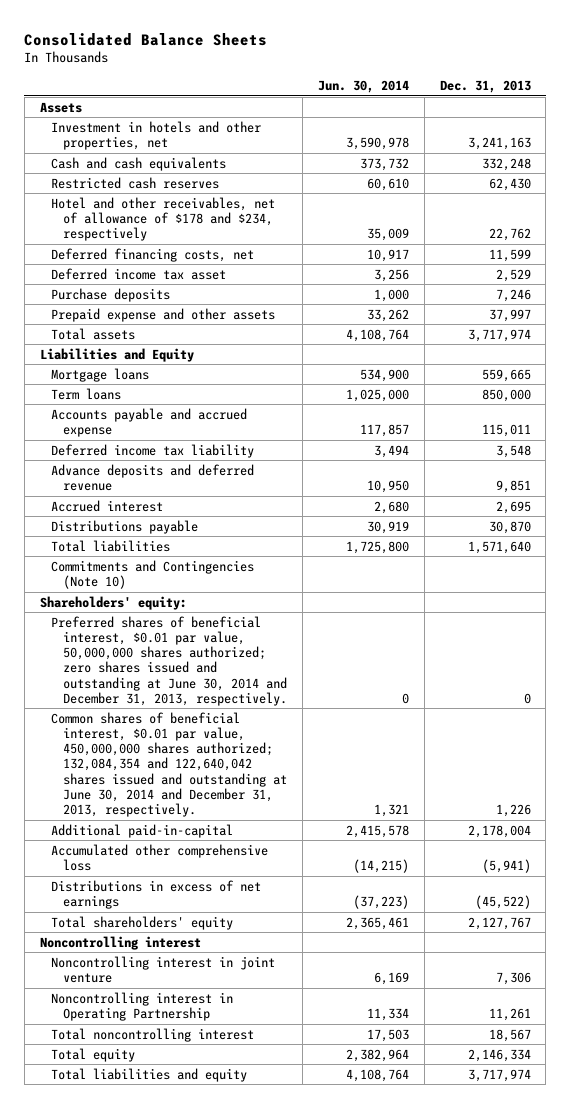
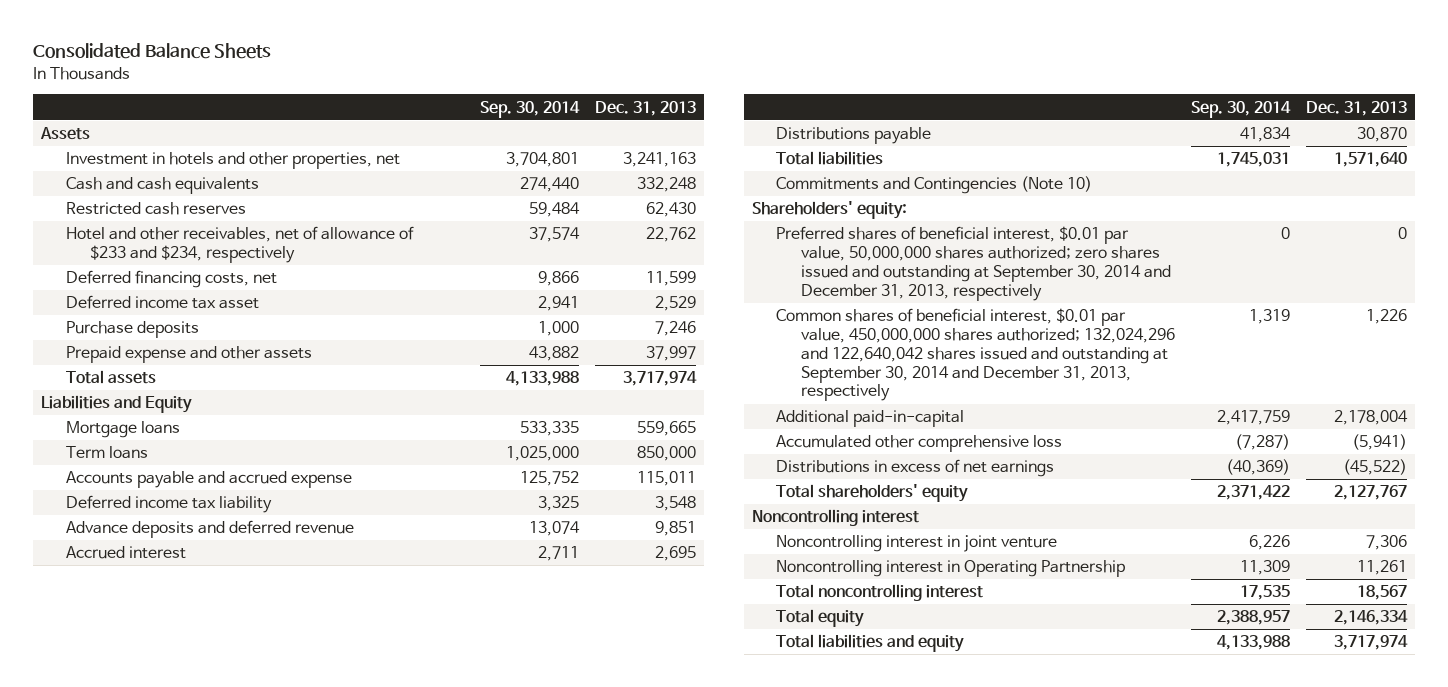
[317,79,409,93] Jun. 30, 2014 -> none
none -> [480,100,581,118] Sep. 30, 2014
[51,196,276,242] Hotel and other receivables, net of allowance of $178 and $234, respectively -> [65,226,414,264] Hotel and other receivables, net of allowance of $233 and $234, respectively
[51,615,288,706] Preferred shares of beneficial interest, $0.01 par value, 50,000,000 shares authorized; zero shares issued and outstanding at June 30, 2014 and December 31, 2013, respectively. -> [776,226,1172,301] Preferred shares of beneficial interest, $0.01 par value, 50,000,000 shares authorized; zero shares issued and outstanding at September 30, 2014 and December 31, 2013, respectively
[51,711,288,817] Common shares of beneficial interest, $0.01 par value, 450,000,000 shares authorized; 132,084,354 and 122,640,042 shares issued and outstanding at June 30, 2014 and December 31, 2013, respectively. -> [776,308,1176,402] Common shares of beneficial interest, $0.01 par value, 450,000,000 shares authorized; 132,024,296 and 122,640,042 shares issued and outstanding at September 30, 2014 and December 31, 2013, respectively

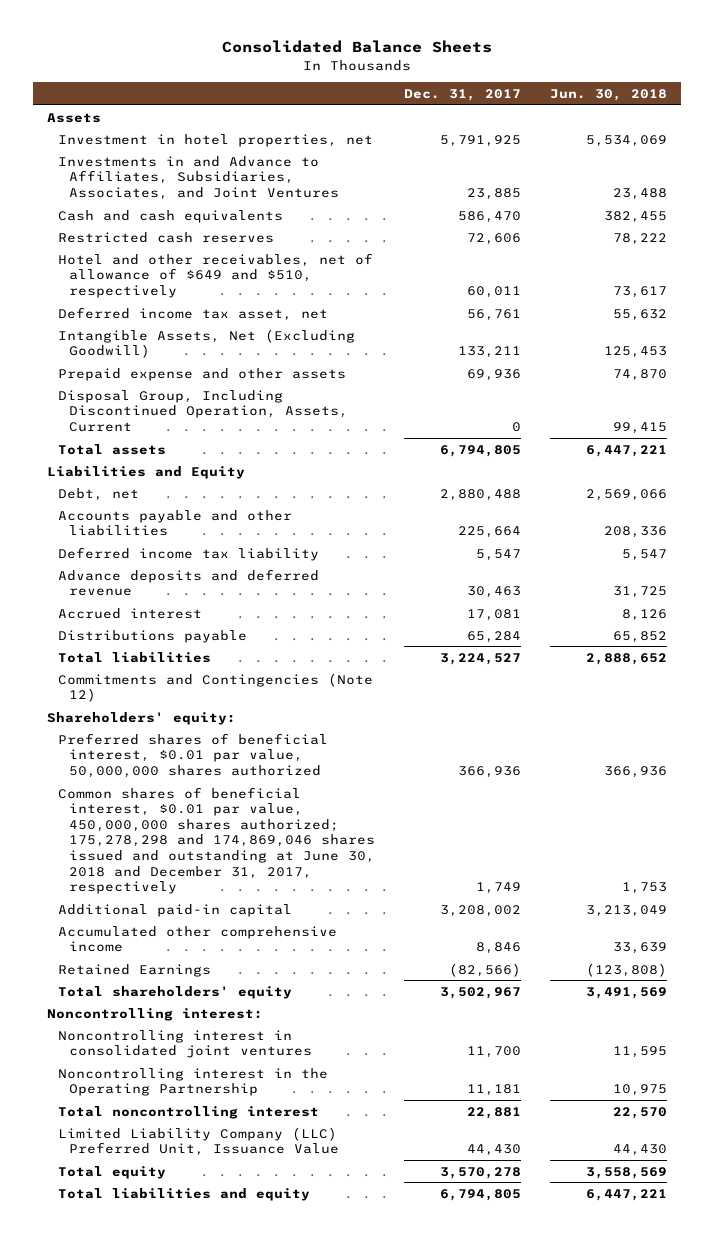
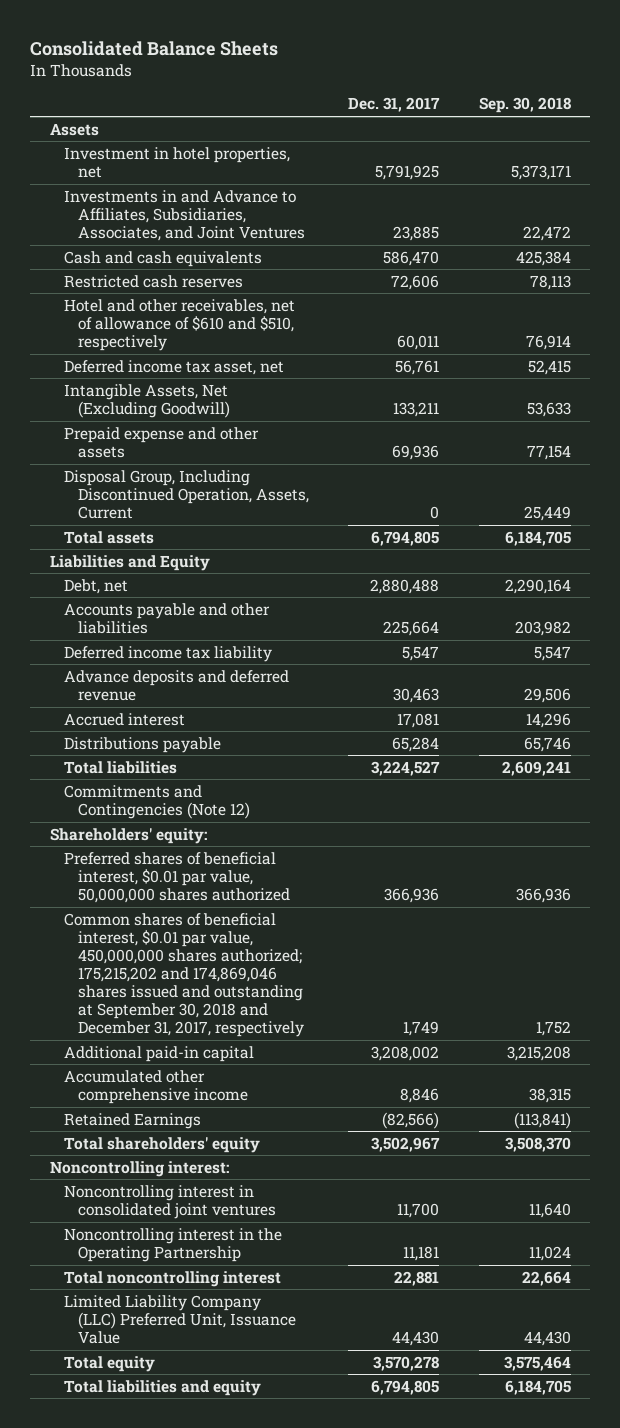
[549,88,667,101] Jun. 30, 2018 -> none
none -> [478,97,571,114] Sep. 30, 2018
[57,252,373,298] Hotel and other receivables, net of allowance of $649 and $510, respectively -> [64,298,296,352] Hotel and other receivables, net of allowance of $610 and $510, respectively
[57,786,375,895] Common shares of beneficial interest, $0.01 par value, 450,000,000 shares authorized; 175,278,298 and 174,869,046 shares issued and outstanding at June 30, 2018 and December 31, 2017, respectively -> [64,912,305,1038] Common shares of beneficial interest, $0.01 par value, 450,000,000 shares authorized; 175,215,202 and 174,869,046 shares issued and outstanding at September 30, 2018 and December 31, 2017, respectively

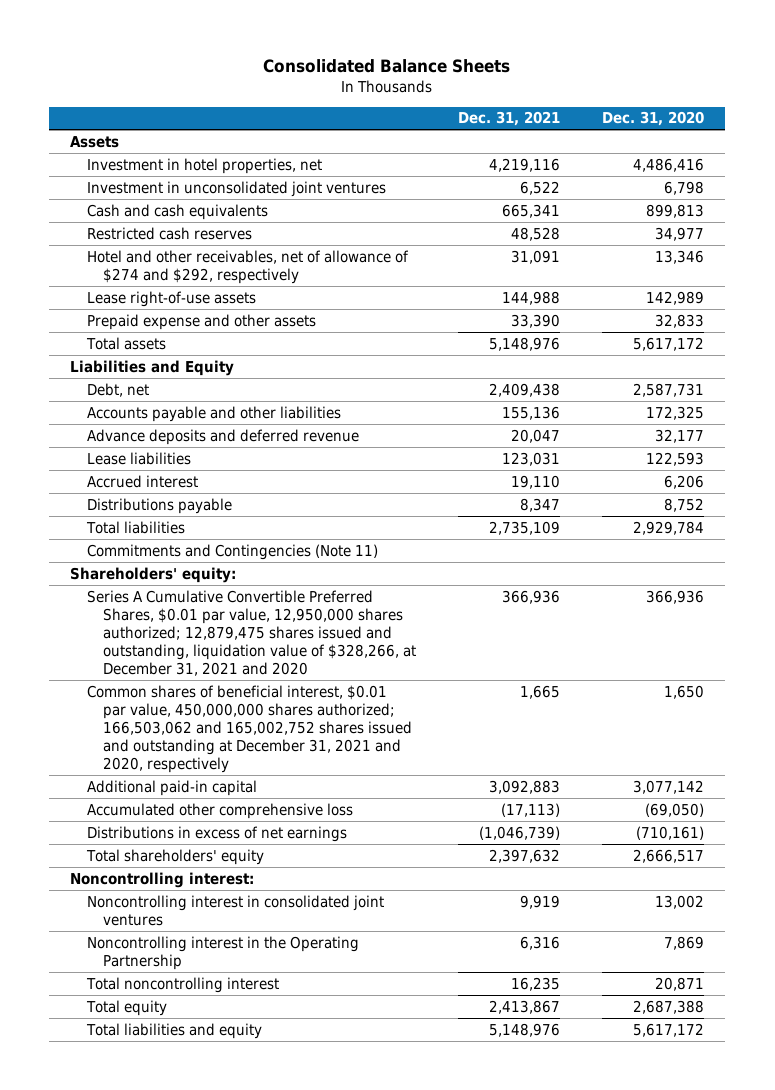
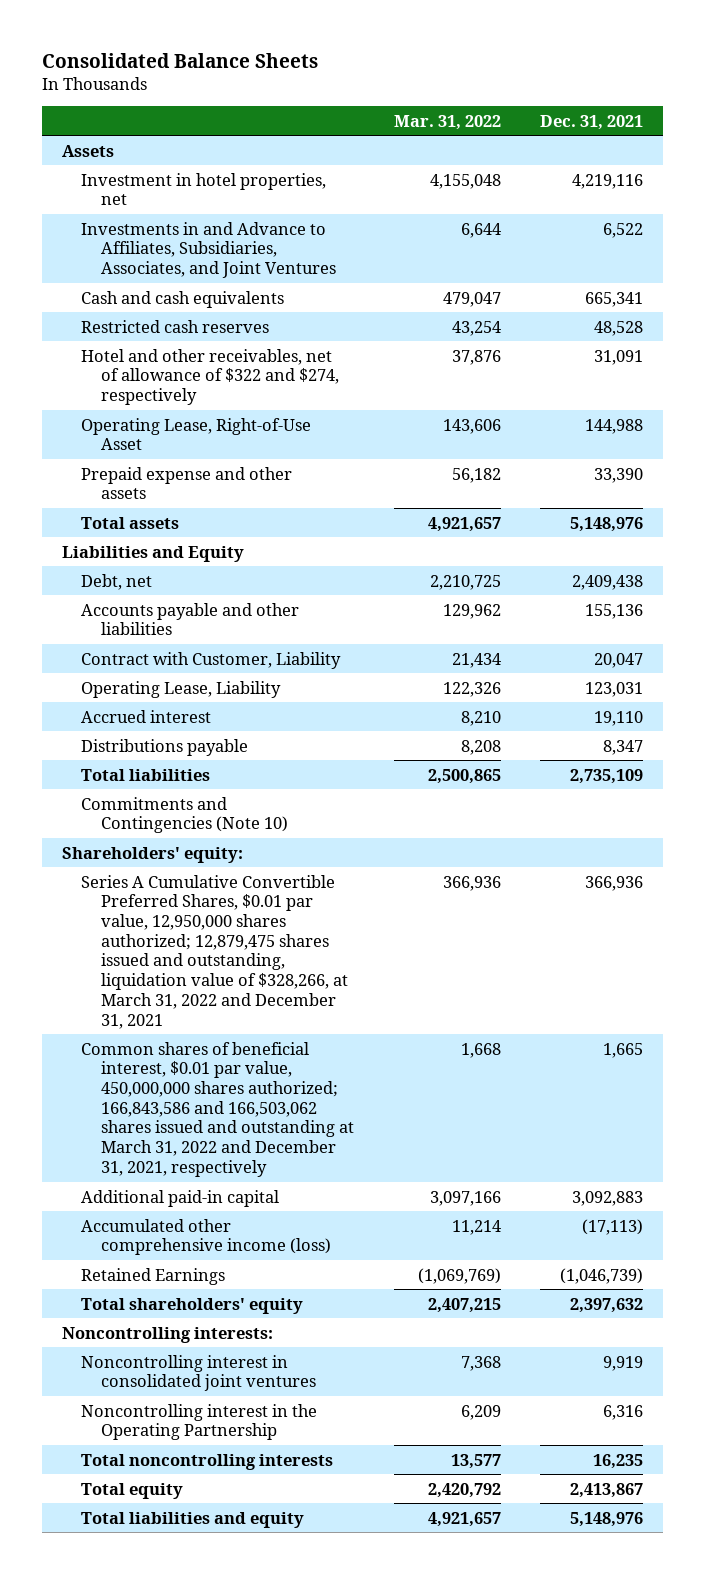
[602,111,705,127] Dec. 31, 2020 -> none
none -> [393,114,501,130] Mar. 31, 2022
[86,180,386,197] Investment in unconsolidated joint ventures -> [81,221,336,278] Investments in and Advance to Affiliates, Subsidiaries, Associates, and Joint Ventures
[86,249,409,284] Hotel and other receivables, net of allowance of $274 and $292, respectively -> [81,348,339,405] Hotel and other receivables, net of allowance of $322 and $274, respectively
[86,290,256,307] Lease right-of-use assets -> [81,417,312,451] Operating Lease, Right-of-Use Asset
[86,428,359,445] Advance deposits and deferred revenue -> [81,651,342,669] Contract with Customer, Liability
[86,451,191,465] Lease liabilities -> [81,680,282,698] Operating Lease, Liability
[86,543,378,560] Commitments and Contingencies (Note 11) -> [81,796,288,834] Commitments and Contingencies (Note 10)
[86,589,417,677] Series A Cumulative Convertible Preferred Shares, $0.01 par value, 12,950,000 shares authorized; 12,879,475 shares issued and outstanding, liquidation value of $328,266, at December 31, 2021 and 2020 -> [81,874,348,1029] Series A Cumulative Convertible Preferred Shares, $0.01 par value, 12,950,000 shares authorized; 12,879,475 shares issued and outstanding, liquidation value of $328,266, at March 31, 2022 and December 31, 2021
[86,684,413,774] Common shares of beneficial interest, $0.01 par value, 450,000,000 shares authorized; 166,503,062 and 165,002,752 shares issued and outstanding at December 31, 2021 and 2020, respectively -> [81,1041,354,1177] Common shares of beneficial interest, $0.01 par value, 450,000,000 shares authorized; 166,843,586 and 166,503,062 shares issued and outstanding at March 31, 2022 and December 31, 2021, respectively
[86,802,353,819] Accumulated other comprehensive loss -> [81,1218,331,1256] Accumulated other comprehensive income (loss)
[86,825,347,842] Distributions in excess of net earnings -> [81,1267,226,1285] Retained Earnings
[70,871,255,888] Noncontrolling interest: -> [62,1326,274,1343] Noncontrolling interests:
[85,976,279,993] Total noncontrolling interest -> [81,1453,334,1470] Total noncontrolling interests

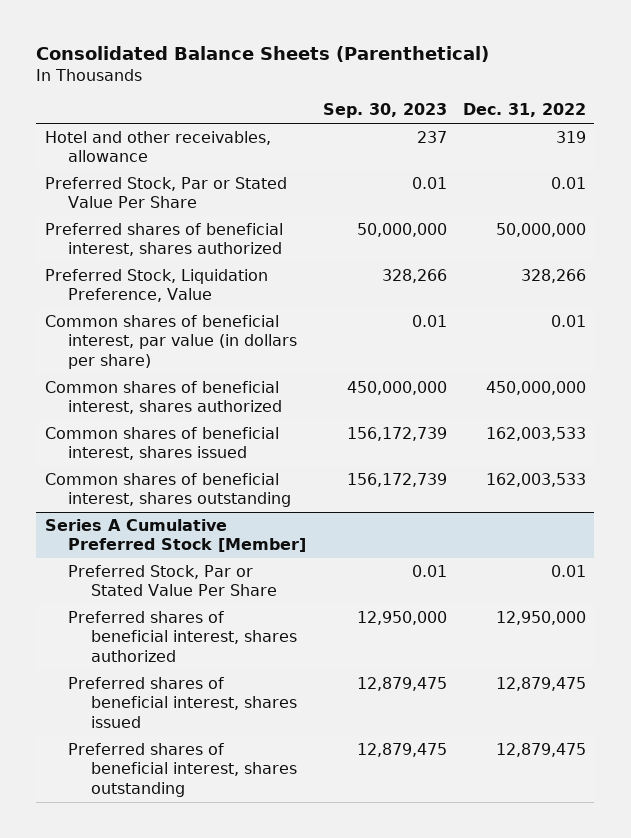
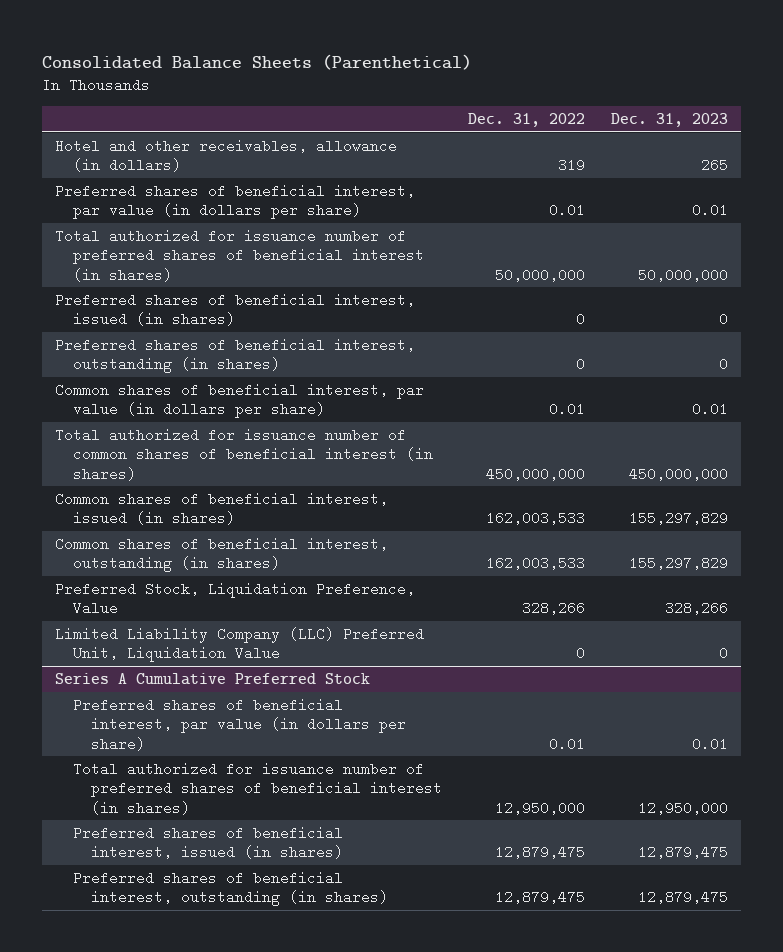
[322,103,447,119] Sep. 30, 2023 -> none
none -> [610,113,728,128] Dec. 31, 2023
[44,130,271,163] Hotel and other receivables, allowance -> [55,138,398,173] Hotel and other receivables, allowance (in dollars)
[44,176,287,209] Preferred Stock, Par or Stated Value Per Share -> [55,183,416,220] Preferred shares of beneficial interest, par value (in dollars per share)
[44,222,283,257] Preferred shares of beneficial interest, shares authorized -> [55,228,425,282] Total authorized for issuance number of preferred shares of beneficial interest (in shares)
none -> [55,292,416,327] Preferred shares of beneficial interest, issued (in shares)
none -> [55,337,416,374] Preferred shares of beneficial interest, outstanding (in shares)
[44,380,282,415] Common shares of beneficial interest, shares authorized -> [55,427,434,481] Total authorized for issuance number of common shares of beneficial interest (in shares)
[44,426,279,461] Common shares of beneficial interest, shares issued -> [55,491,389,526] Common shares of beneficial interest, issued (in shares)
[44,472,291,508] Common shares of beneficial interest, shares outstanding -> [55,536,389,573] Common shares of beneficial interest, outstanding (in shares)
[44,268,268,303] Preferred Stock, Liquidation Preference, Value -> [55,581,416,616] Preferred Stock, Liquidation Preference, Value
none -> [55,626,425,663] Limited Liability Company (LLC) Preferred Unit, Liquidation Value
[44,518,306,553] Series A Cumulative Preferred Stock [Member] -> [55,672,371,685] Series A Cumulative Preferred Stock
[67,564,278,597] Preferred Stock, Par or Stated Value Per Share -> [73,697,406,751] Preferred shares of beneficial interest, par value (in dollars per share)
[67,610,298,663] Preferred shares of beneficial interest, shares authorized -> [73,761,442,815] Total authorized for issuance number of preferred shares of beneficial interest (in shares)
[67,676,298,729] Preferred shares of beneficial interest, shares issued -> [73,825,344,860] Preferred shares of beneficial interest, issued (in shares)
[67,742,298,798] Preferred shares of beneficial interest, shares outstanding -> [73,870,388,907] Preferred shares of beneficial interest, outstanding (in shares)

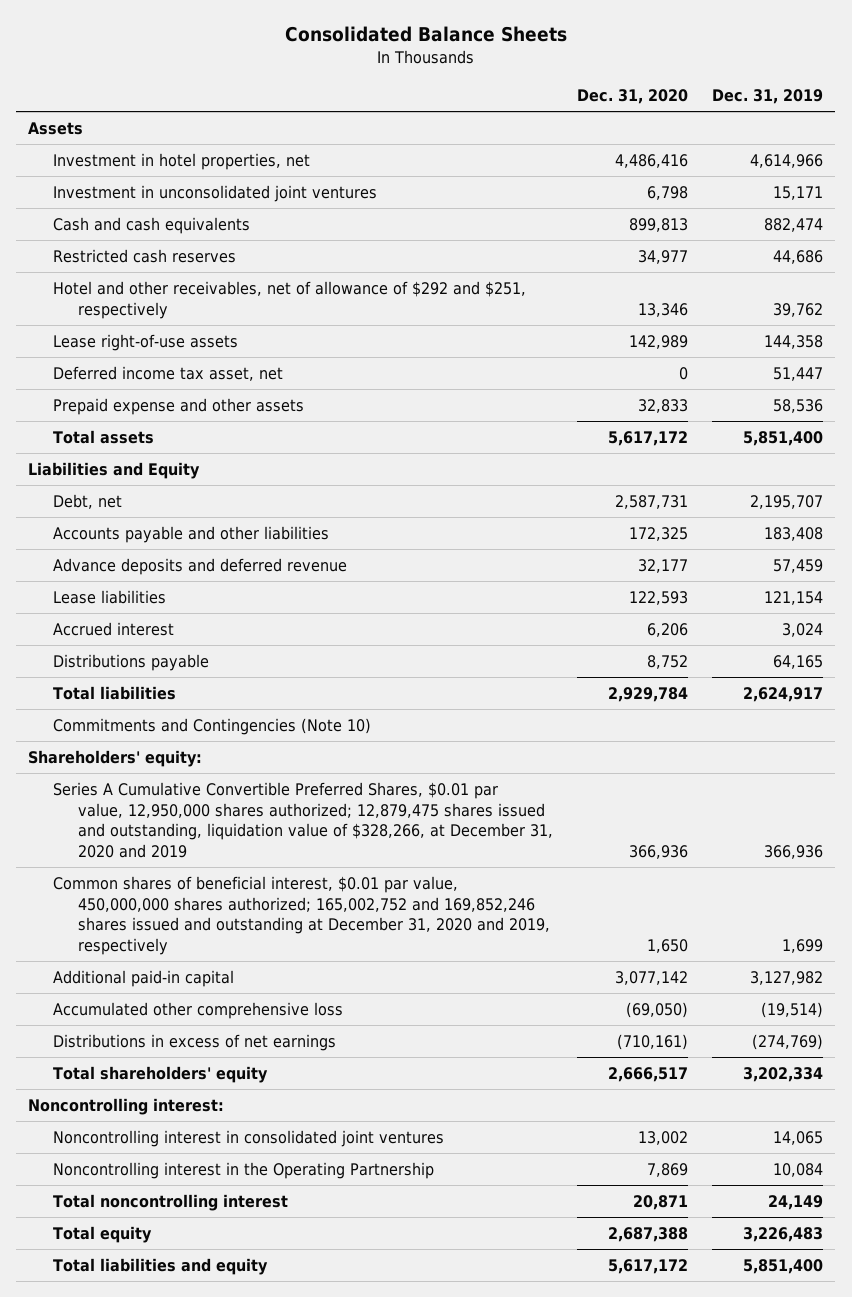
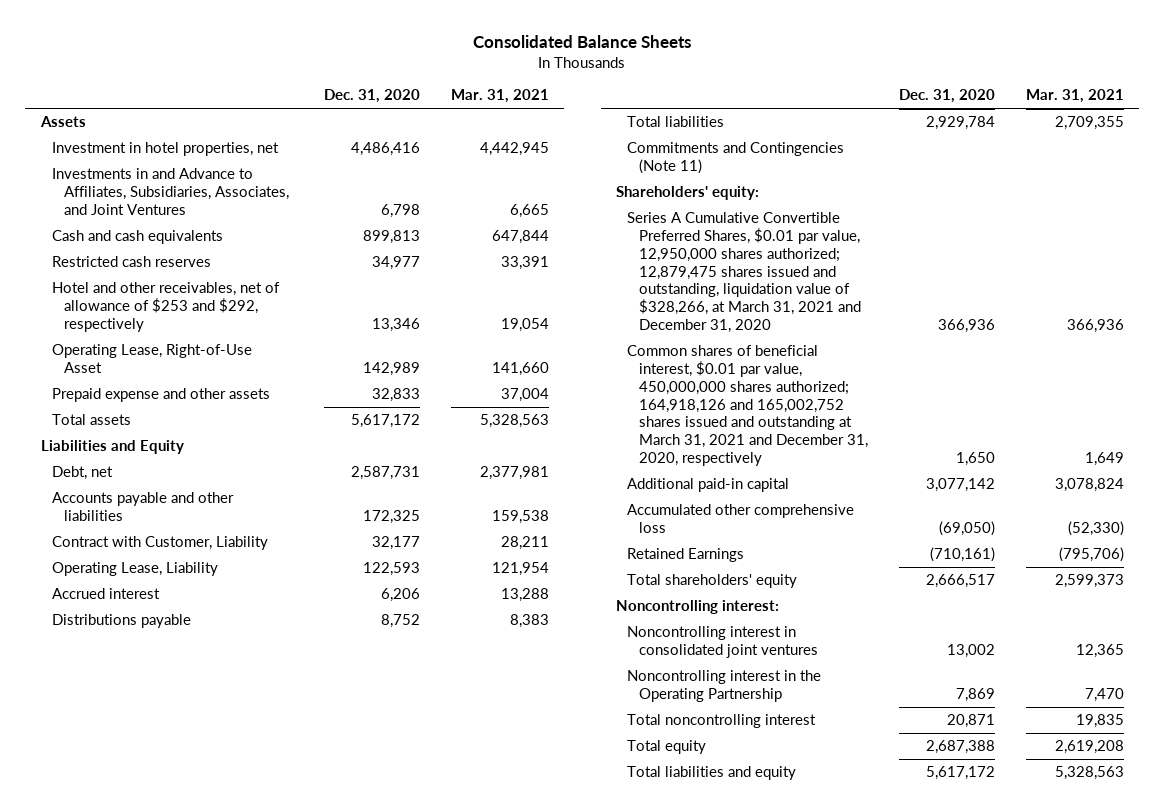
[712,88,824,104] Dec. 31, 2019 -> none
none -> [450,89,549,104] Mar. 31, 2021
[53,184,378,202] Investment in unconsolidated joint ventures -> [52,168,289,215] Investments in and Advance to Affiliates, Subsidiaries, Associates, and Joint Ventures
[53,365,284,381] Deferred income tax asset, net -> none
[53,280,527,319] Hotel and other receivables, net of allowance of $292 and $251, respectively -> [52,282,281,332] Hotel and other receivables, net of allowance of $253 and $292, respectively
[53,333,239,351] Lease right-of-use assets -> [52,344,253,374] Operating Lease, Right-of-Use Asset
[53,557,348,575] Advance deposits and deferred revenue -> [52,536,269,551] Contract with Customer, Liability
[53,589,167,604] Lease liabilities -> [52,562,219,577] Operating Lease, Liability
[53,717,372,735] Commitments and Contingencies (Note 10) -> [627,142,845,175] Commitments and Contingencies (Note 11)
[53,781,554,859] Series A Cumulative Convertible Preferred Shares, $0.01 par value, 12,950,000 shares authorized; 12,879,475 shares issued and outstanding, liquidation value of $328,266, at December 31, 2020 and 2019 -> [627,212,861,333] Series A Cumulative Convertible Preferred Shares, $0.01 par value, 12,950,000 shares authorized; 12,879,475 shares issued and outstanding, liquidation value of $328,266, at March 31, 2021 and December 31, 2020
[53,875,551,956] Common shares of beneficial interest, $0.01 par value, 450,000,000 shares authorized; 165,002,752 and 169,852,246 shares issued and outstanding at December 31, 2020 and 2019, respectively -> [627,345,868,466] Common shares of beneficial interest, $0.01 par value, 450,000,000 shares authorized; 164,918,126 and 165,002,752 shares issued and outstanding at March 31, 2021 and December 31, 2020, respectively
[53,1033,337,1051] Distributions in excess of net earnings -> [627,548,745,563] Retained Earnings

